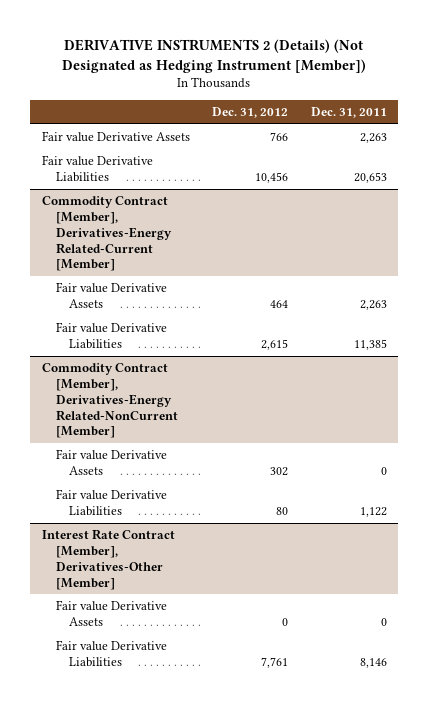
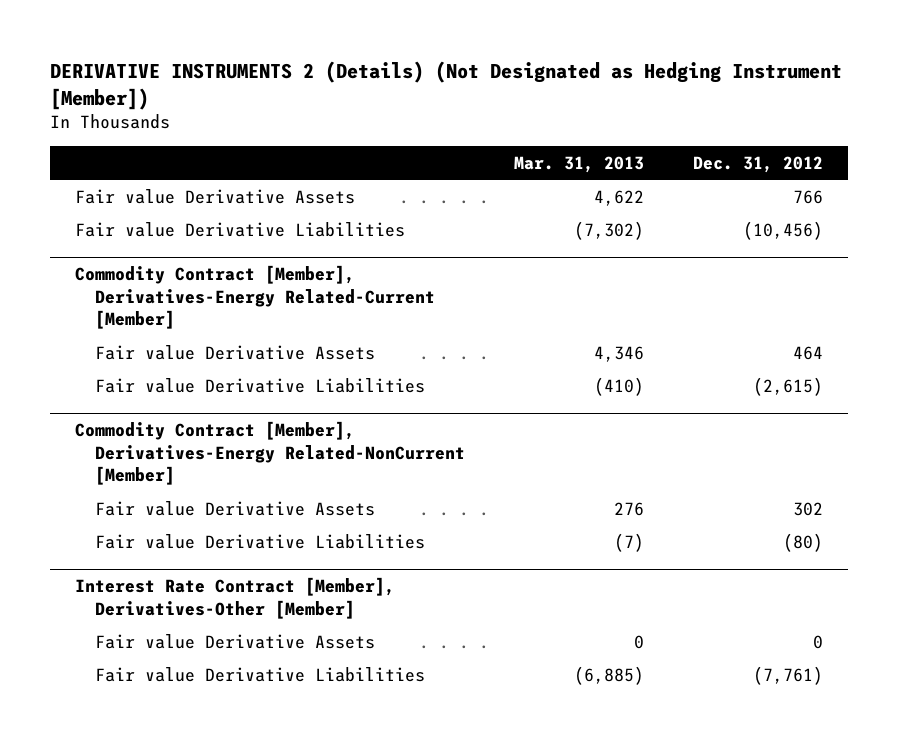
[310,107,387,119] Dec. 31, 2011 -> none
none -> [513,155,644,173] Mar. 31, 2013
[255,171,289,183] 10,456 -> [743,220,824,240] (10,456)
[261,338,289,350] 2,615 -> [753,376,824,396] (2,615)
[276,506,289,515] 80 -> [783,532,824,552] (80)
[261,656,289,668] 7,761 -> [753,665,824,685] (7,761)

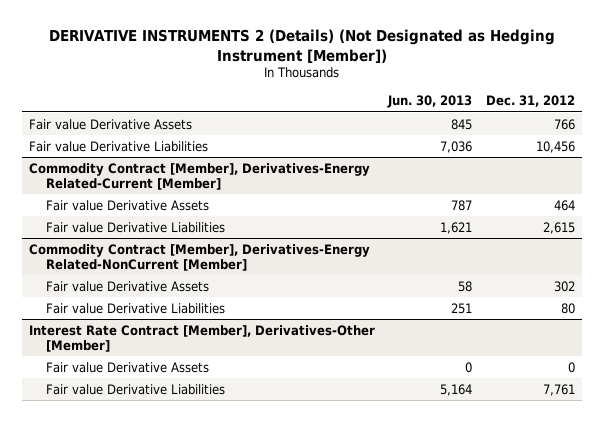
[513,155,644,173] Mar. 31, 2013 -> none
none -> [387,95,473,109] Jun. 30, 2013
[743,220,824,240] (10,456) -> [536,140,576,153] 10,456
[753,376,824,396] (2,615) -> [543,221,576,234] 2,615
[783,532,824,552] (80) -> [561,302,576,314] 80
[753,665,824,685] (7,761) -> [543,383,576,396] 7,761

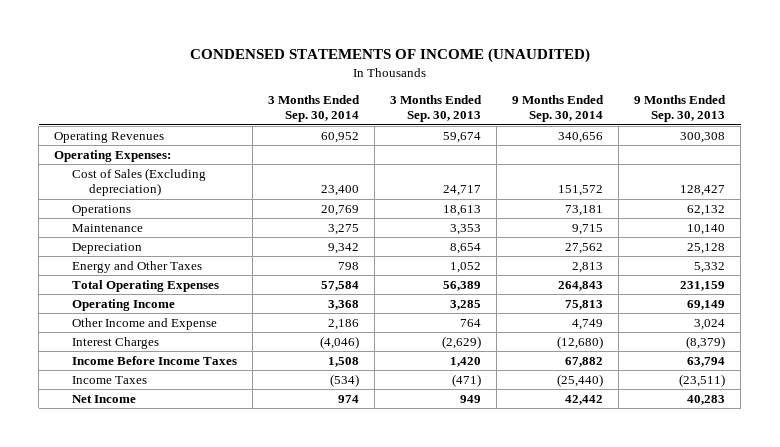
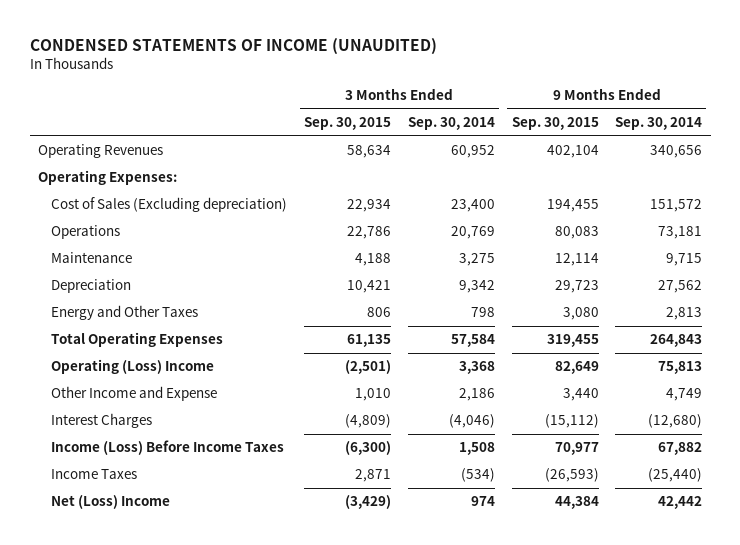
[389,95,482,123] 3 Months Ended Sep. 30, 2013 -> none
[634,95,727,123] 9 Months Ended Sep. 30, 2013 -> none
none -> [303,117,391,131] Sep. 30, 2015
none -> [511,117,599,131] Sep. 30, 2015
[71,298,175,311] Operating Income -> [51,359,215,375] Operating (Loss) Income
[71,355,237,365] Income Before Income Taxes -> [51,440,285,456] Income (Loss) Before Income Taxes
[71,394,136,403] Net Income -> [51,495,171,510] Net (Loss) Income

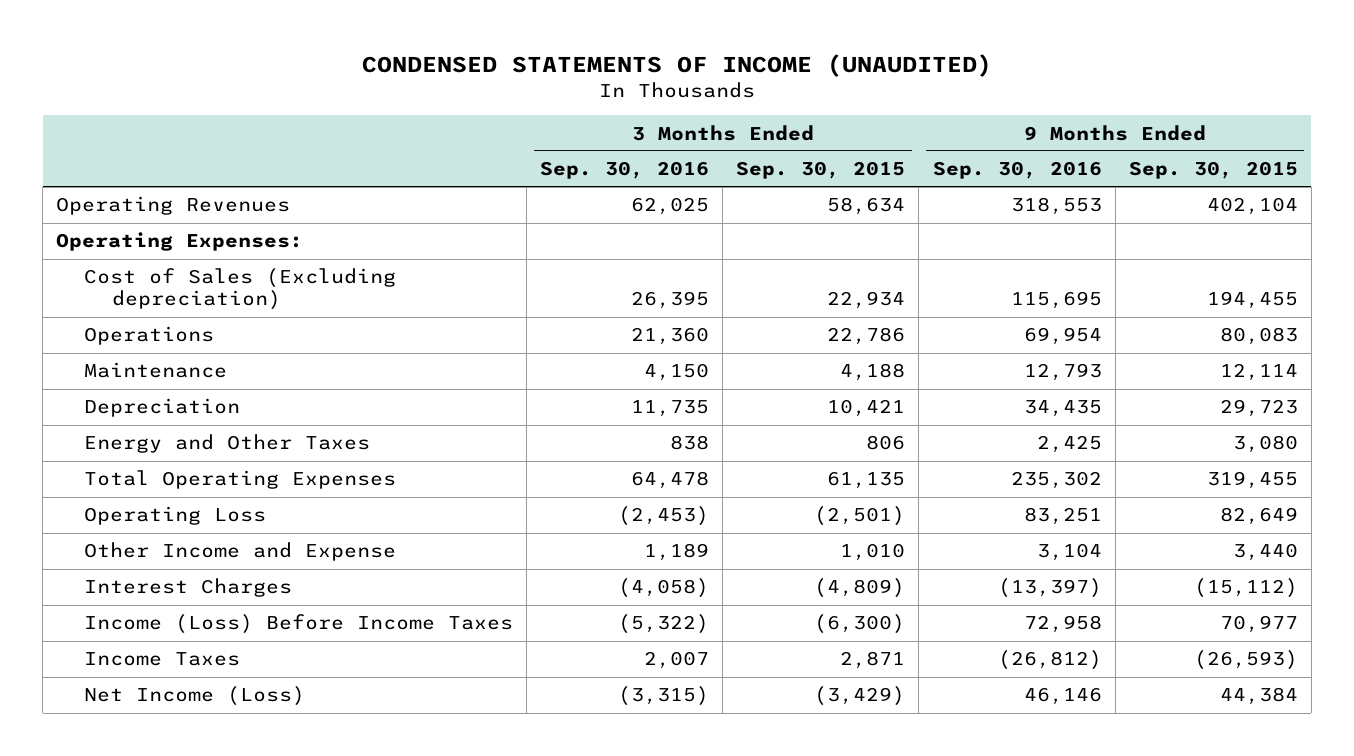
[407,117,495,131] Sep. 30, 2014 -> none
[615,117,703,131] Sep. 30, 2014 -> none
none -> [540,161,710,180] Sep. 30, 2016
none -> [932,161,1102,180] Sep. 30, 2016
[51,359,215,375] Operating (Loss) Income -> [84,506,267,526] Operating Loss
[51,495,171,510] Net (Loss) Income -> [84,686,306,707] Net Income (Loss)

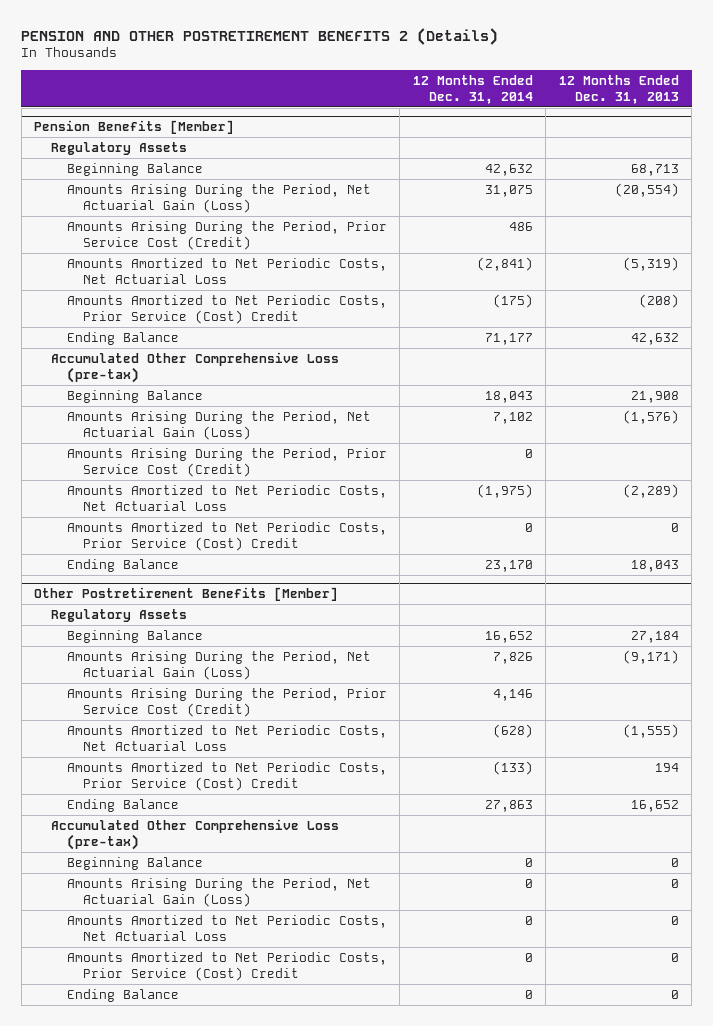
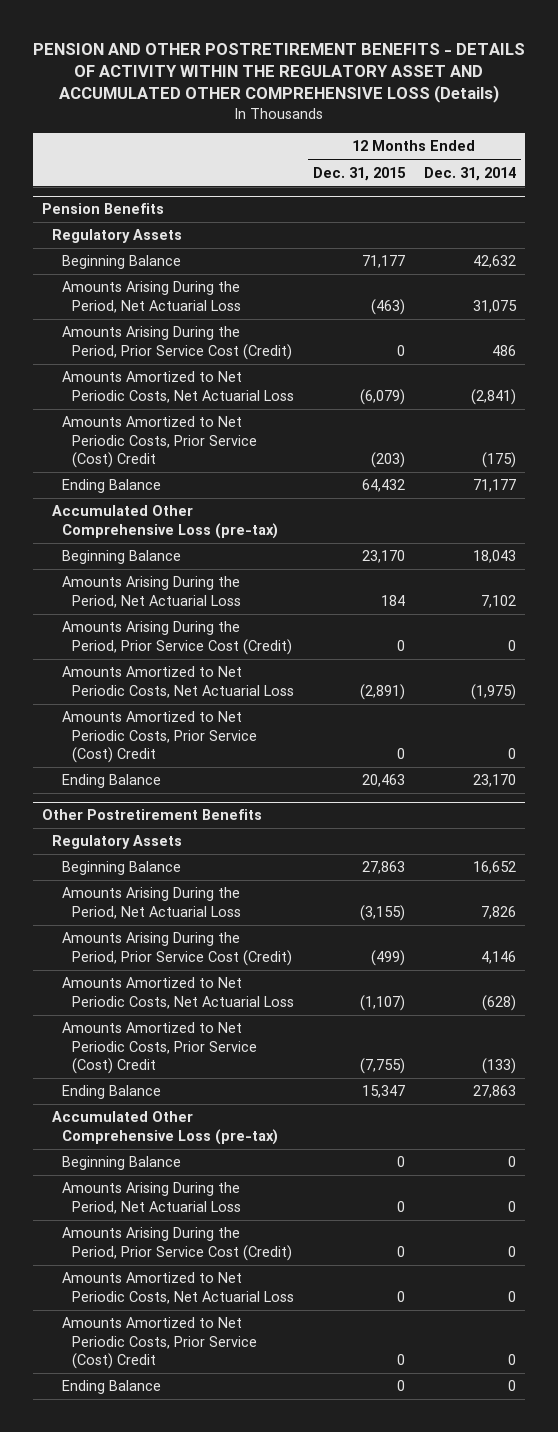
[21,27,499,45] PENSION AND OTHER POSTRETIREMENT BENEFITS 2 (Details) -> [32,42,525,104] PENSION AND OTHER POSTRETIREMENT BENEFITS - DETAILS OF ACTIVITY WITHIN THE REGULATORY ASSET AND ACCUMULATED OTHER COMPREHENSIVE LOSS (Details)
[558,74,679,104] 12 Months Ended Dec. 31, 2013 -> none
none -> [313,166,407,181] Dec. 31, 2015
[34,119,235,134] Pension Benefits [Member] -> [41,203,164,215] Pension Benefits
[66,183,371,213] Amounts Arising During the Period, Net Actuarial Gain (Loss) -> [62,281,242,313] Amounts Arising During the Period, Net Actuarial Loss
[66,410,371,440] Amounts Arising During the Period, Net Actuarial Gain (Loss) -> [62,576,242,608] Amounts Arising During the Period, Net Actuarial Loss
[34,586,339,601] Other Postretirement Benefits [Member] -> [41,809,262,821] Other Postretirement Benefits
[66,650,371,680] Amounts Arising During the Period, Net Actuarial Gain (Loss) -> [62,887,242,919] Amounts Arising During the Period, Net Actuarial Loss
[66,877,371,907] Amounts Arising During the Period, Net Actuarial Gain (Loss) -> [62,1182,242,1214] Amounts Arising During the Period, Net Actuarial Loss
none -> [62,1227,293,1261] Amounts Arising During the Period, Prior Service Cost (Credit)

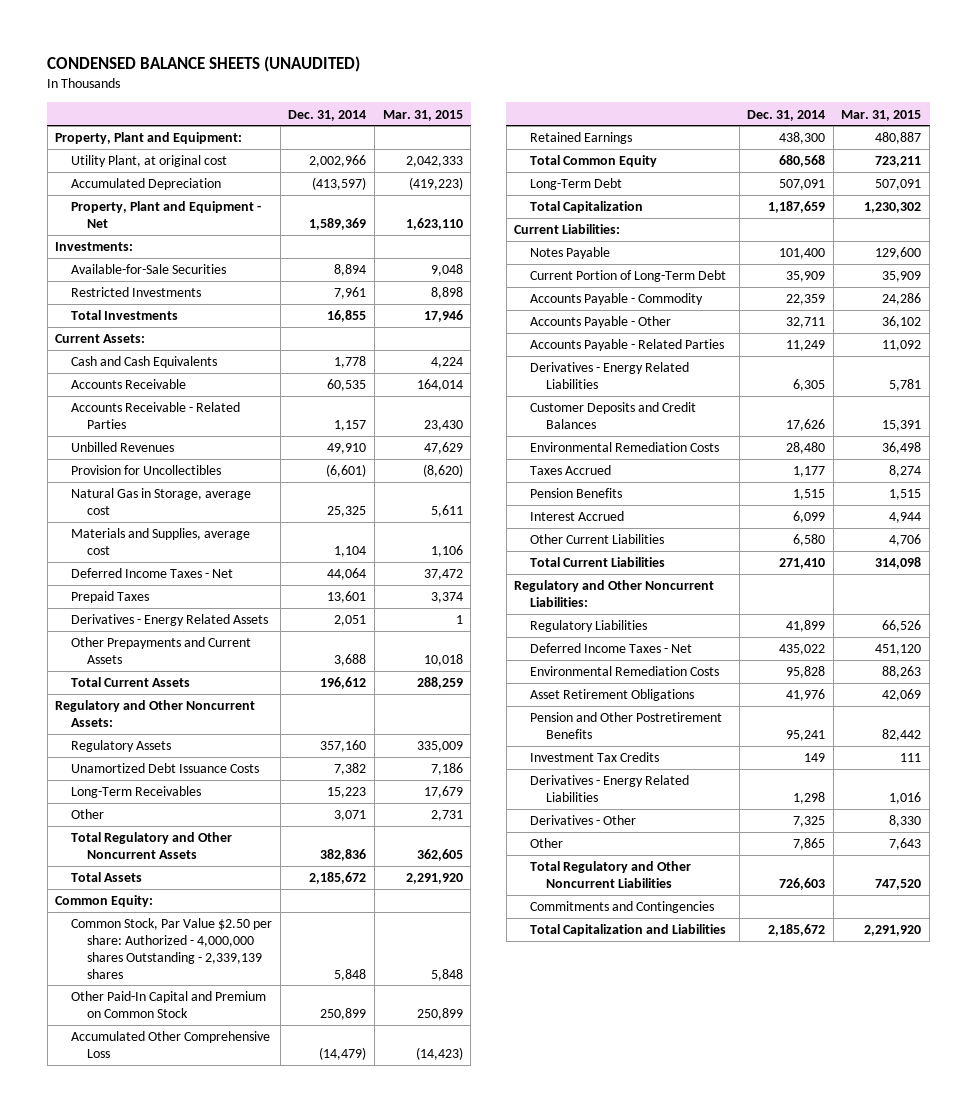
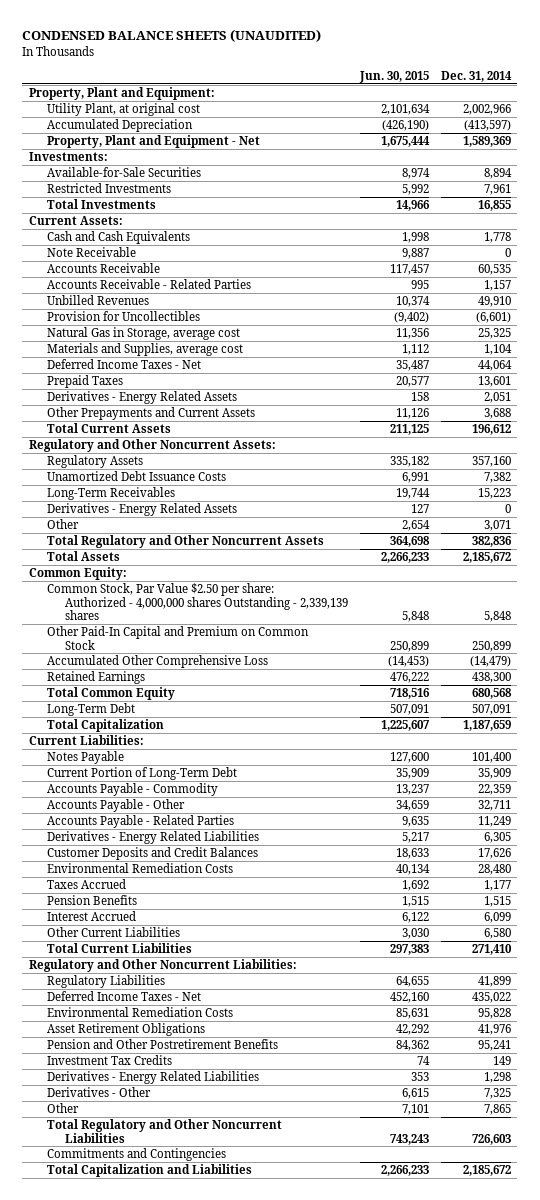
[382,109,463,121] Mar. 31, 2015 -> none
none -> [359,70,430,83] Jun. 30, 2015
none -> [46,247,136,258] Note Receivable
none -> [46,503,237,517] Derivatives - Energy Related Assets

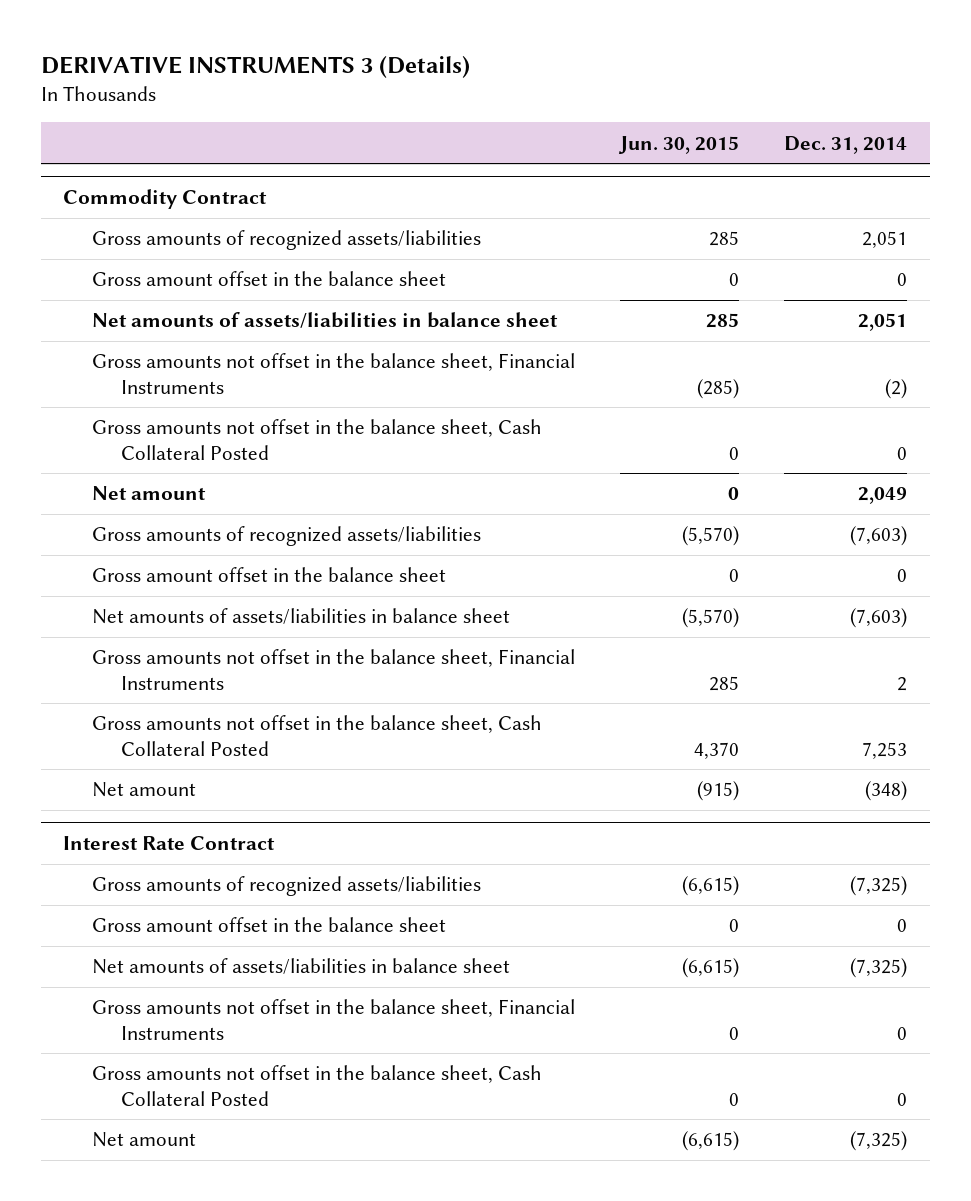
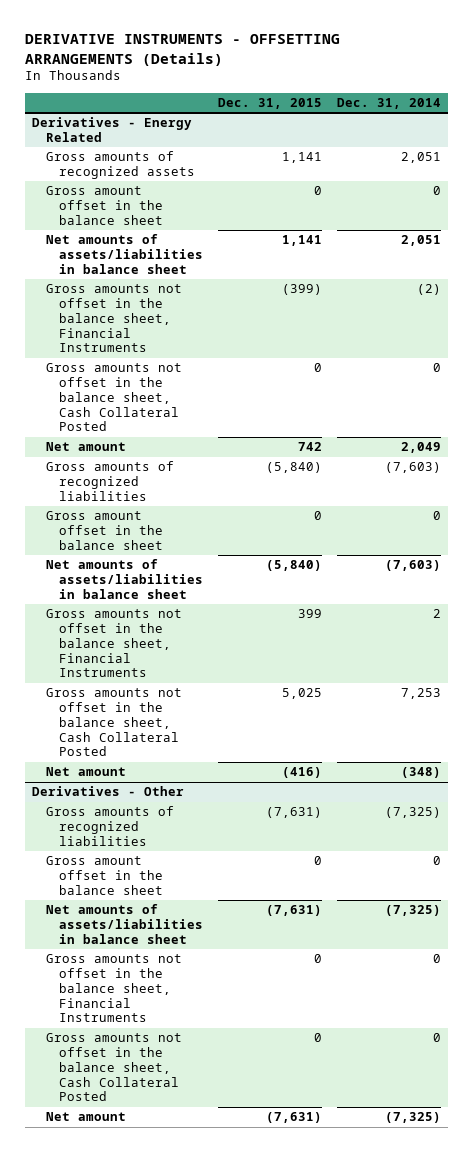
[40,56,470,79] DERIVATIVE INSTRUMENTS 3 (Details) -> [24,34,340,66] DERIVATIVE INSTRUMENTS - OFFSETTING ARRANGEMENTS (Details)
[618,135,740,154] Jun. 30, 2015 -> none
none -> [217,98,322,110] Dec. 31, 2015
[63,188,268,209] Commodity Contract -> [32,117,193,143] Derivatives - Energy Related
[92,230,482,251] Gross amounts of recognized assets/liabilities -> [45,151,195,180] Gross amounts of recognized assets
[92,526,482,547] Gross amounts of recognized assets/liabilities -> [45,461,174,501] Gross amounts of recognized liabilities
[63,835,276,850] Interest Rate Contract -> [32,786,185,797] Derivatives - Other
[92,876,482,897] Gross amounts of recognized assets/liabilities -> [45,806,174,846] Gross amounts of recognized liabilities

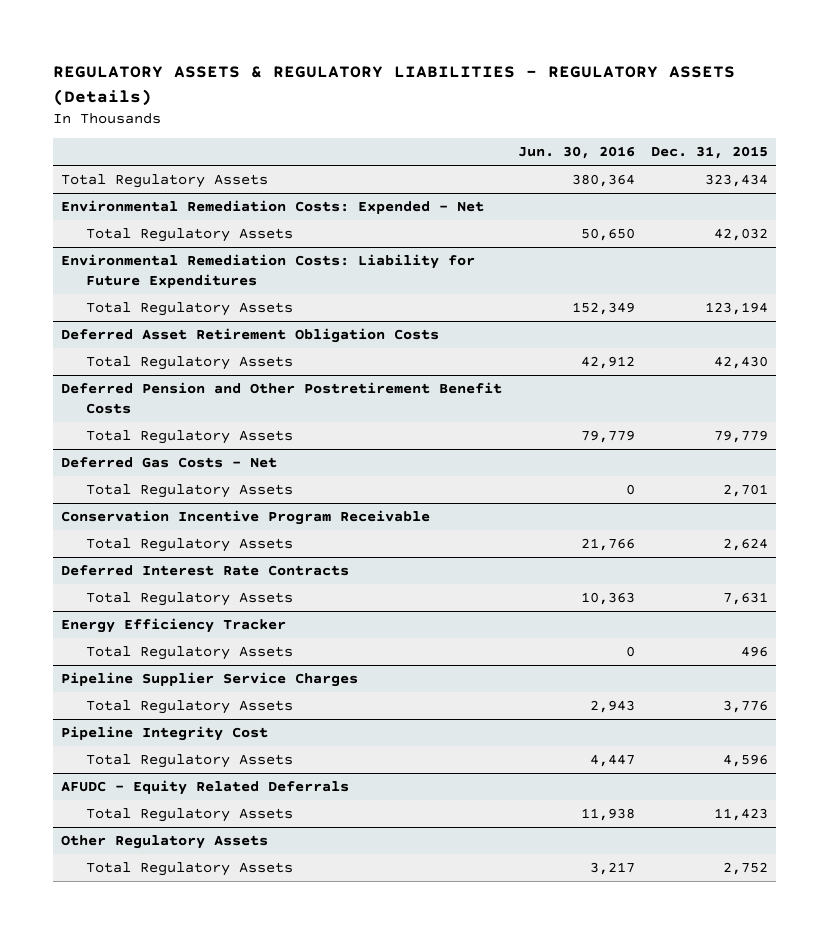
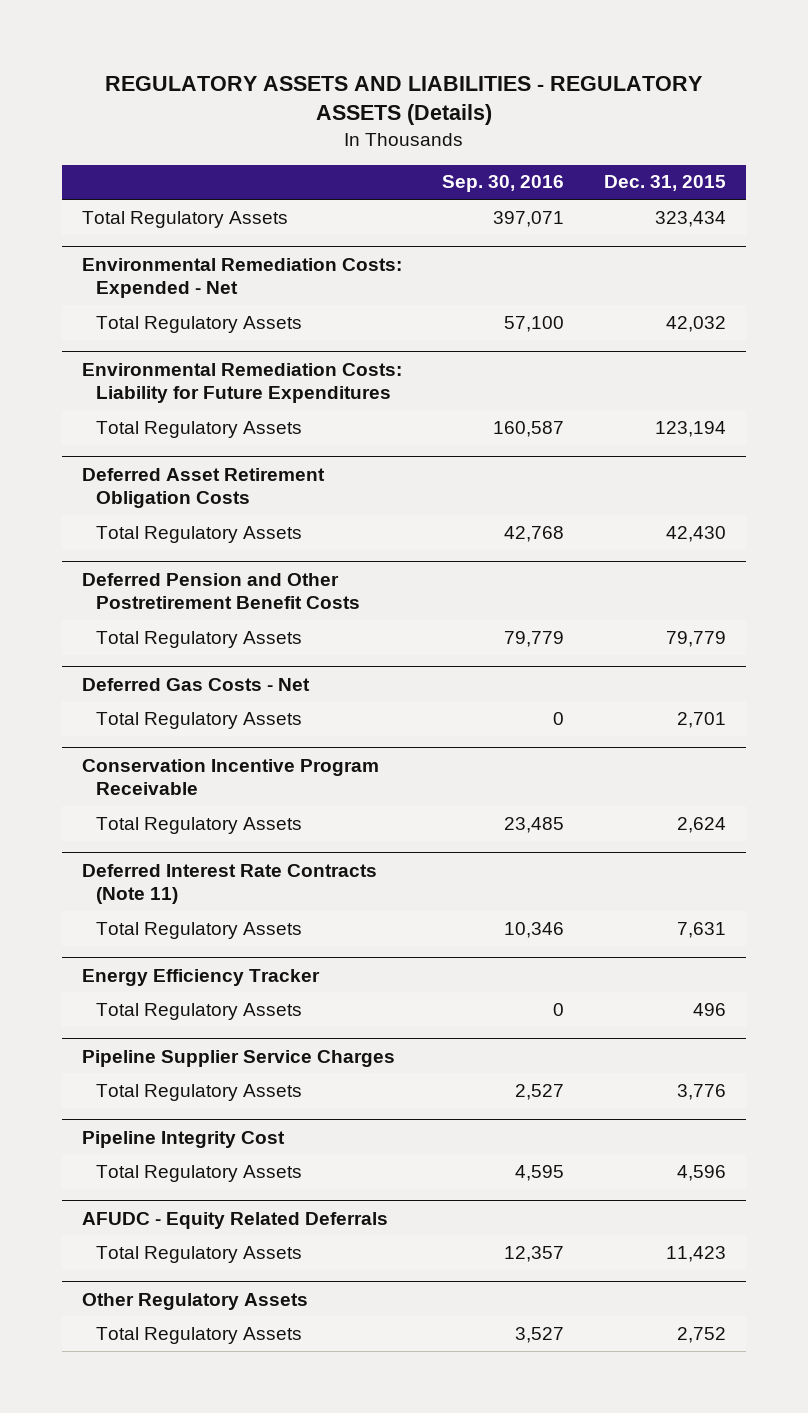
[53,66,736,106] REGULATORY ASSETS & REGULATORY LIABILITIES - REGULATORY ASSETS (Details) -> [105,76,703,126] REGULATORY ASSETS AND LIABILITIES - REGULATORY ASSETS (Details)
[517,146,635,160] Jun. 30, 2016 -> none
none -> [442,175,565,193] Sep. 30, 2016
[61,564,350,576] Deferred Interest Rate Contracts -> [82,863,378,905] Deferred Interest Rate Contracts (Note 11)

